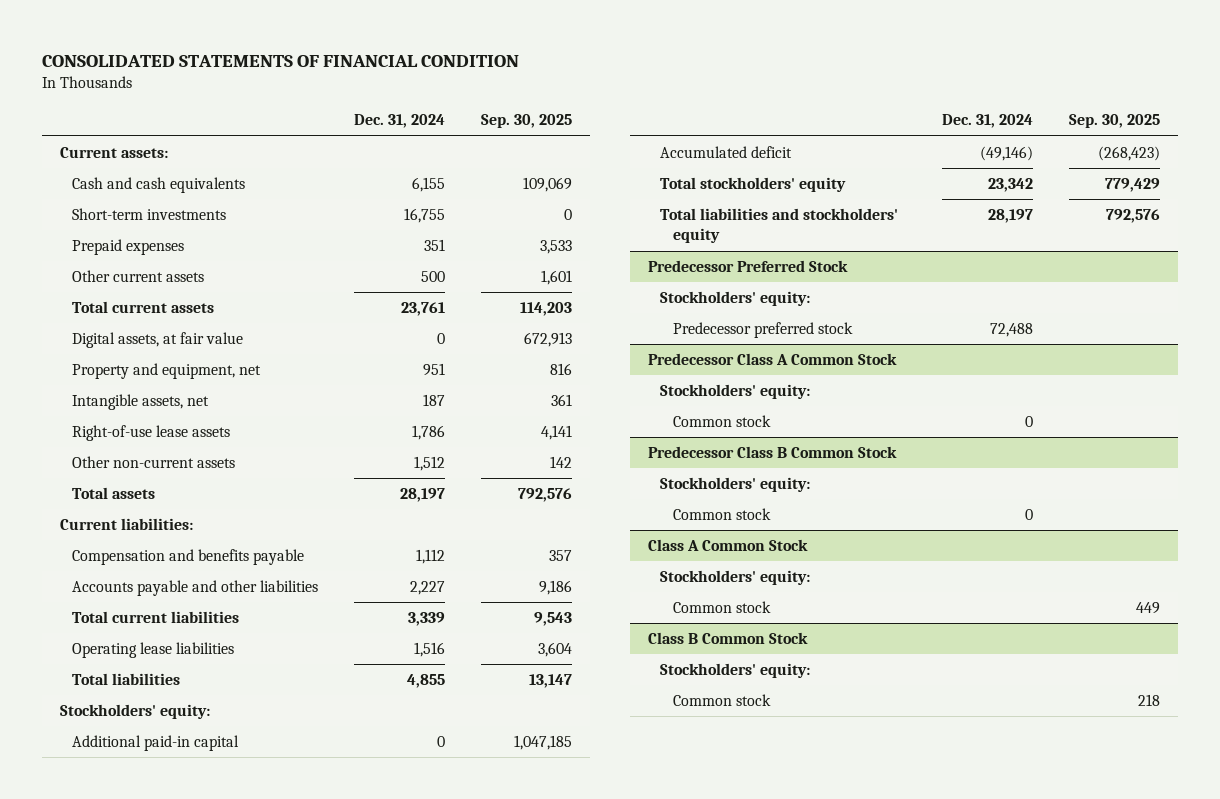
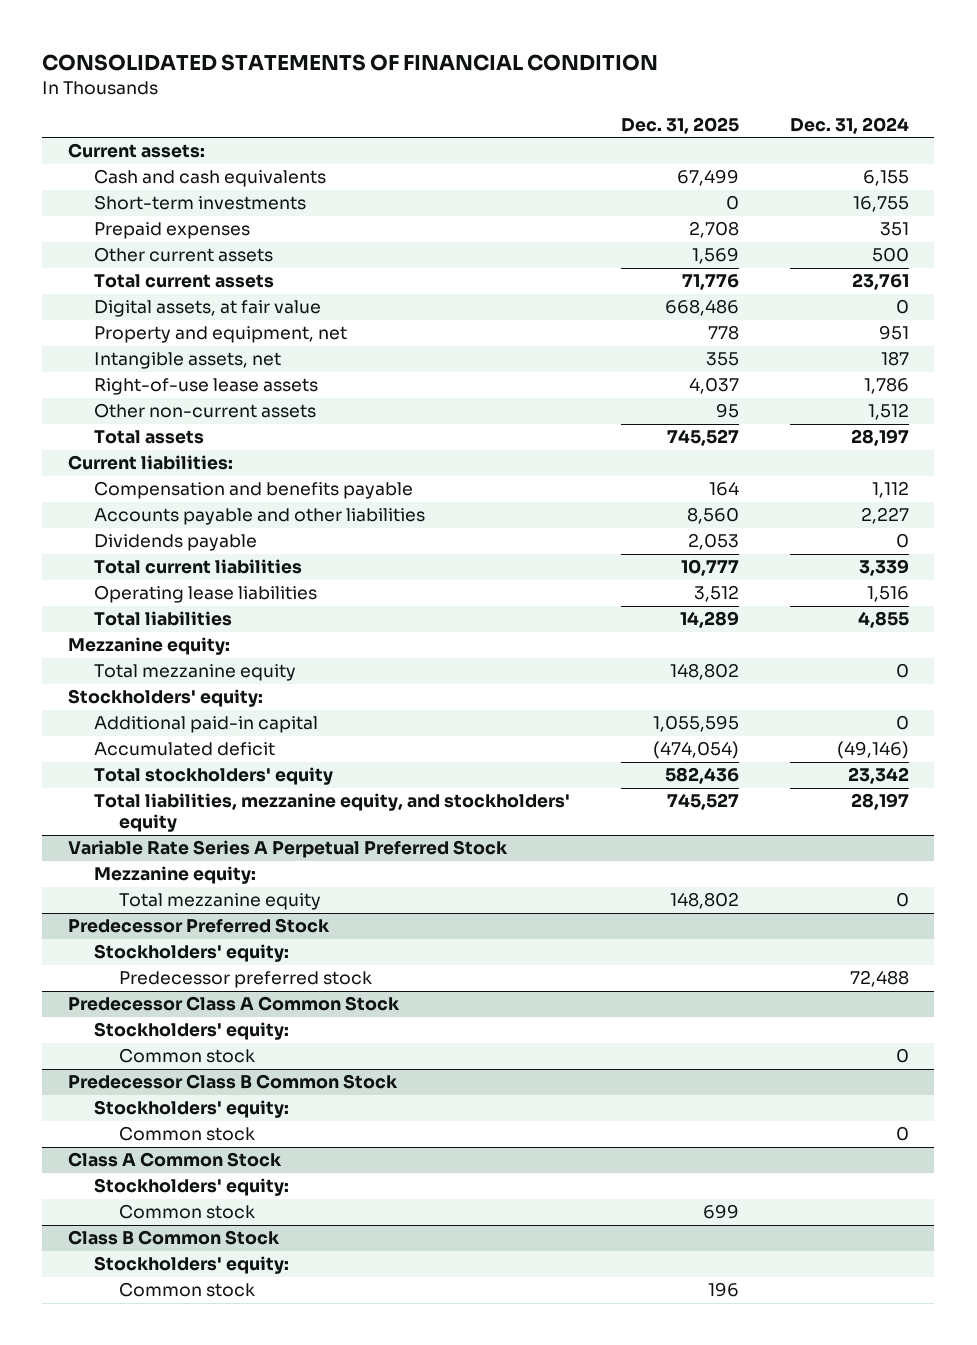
[481,114,573,129] Sep. 30, 2025 -> none
none -> [620,116,739,134] Dec. 31, 2025
none -> [93,534,257,552] Dividends payable
none -> [67,637,230,656] Mezzanine equity:
none -> [93,664,296,682] Total mezzanine equity
[660,208,899,244] Total liabilities and stockholders' equity -> [93,793,570,833] Total liabilities, mezzanine equity, and stockholders' equity
none -> [67,840,508,859] Variable Rate Series A Perpetual Preferred Stock
none -> [93,866,256,885] Mezzanine equity:
none -> [119,893,322,911] Total mezzanine equity

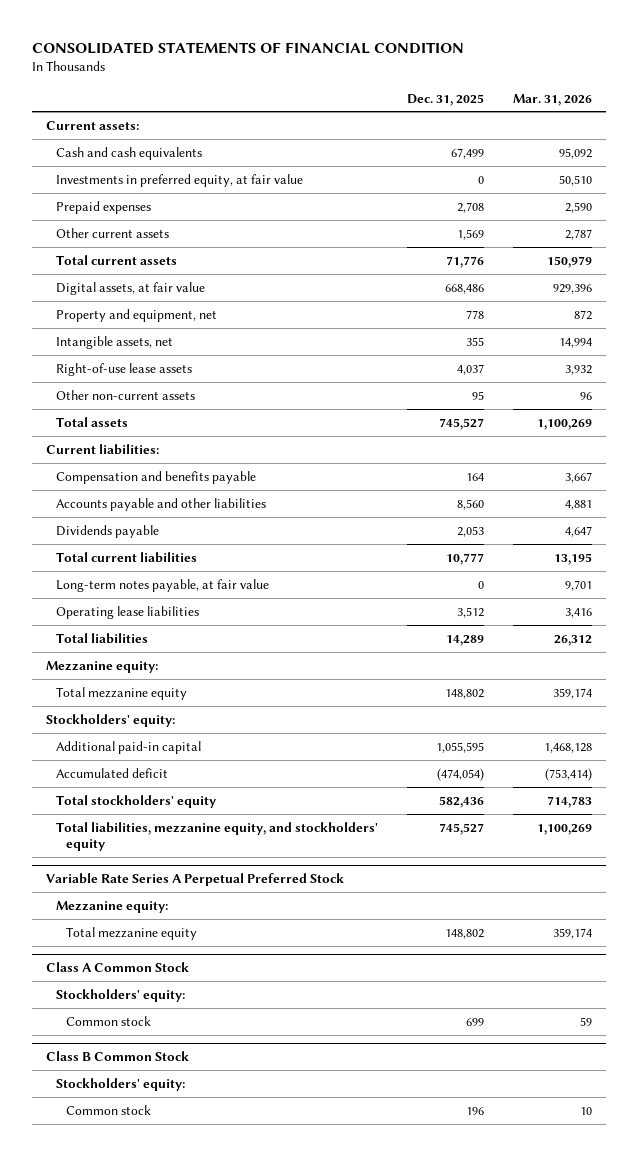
[789,116,909,134] Dec. 31, 2024 -> none
none -> [512,93,592,106] Mar. 31, 2026
[93,195,306,211] Short-term investments -> none
none -> [56,173,304,187] Investments in preferred equity, at fair value
none -> [56,578,270,592] Long-term notes payable, at fair value
[67,918,330,934] Predecessor Preferred Stock -> none
[93,944,289,963] Stockholders' equity: -> none
[119,971,373,989] Predecessor preferred stock -> none
[67,996,400,1012] Predecessor Class A Common Stock -> none
[93,1022,289,1041] Stockholders' equity: -> none
[119,1048,256,1064] Common stock -> none
[67,1074,398,1090] Predecessor Class B Common Stock -> none
[93,1100,289,1119] Stockholders' equity: -> none
[119,1126,256,1142] Common stock -> none

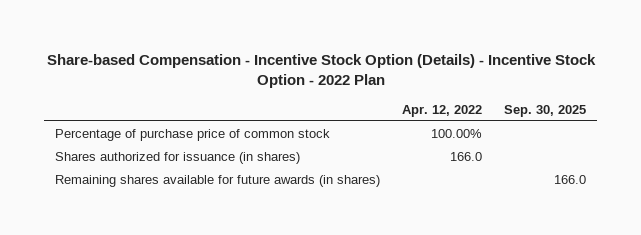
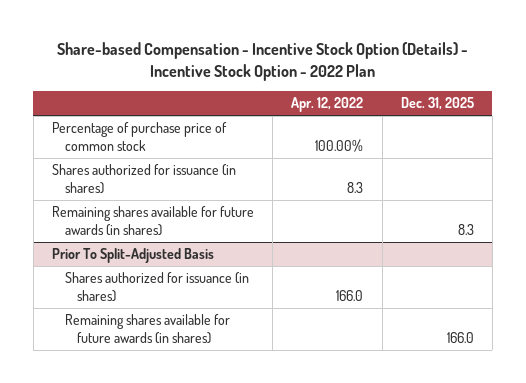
[503,104,586,117] Sep. 30, 2025 -> none
none -> [400,97,474,111] Dec. 31, 2025
none -> [52,164,237,194] Shares authorized for issuance (in shares)
none -> [52,206,255,236] Remaining shares available for future awards (in shares)
none -> [52,248,215,264] Prior To Split-Adjusted Basis

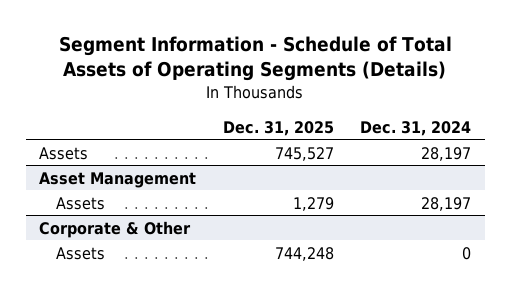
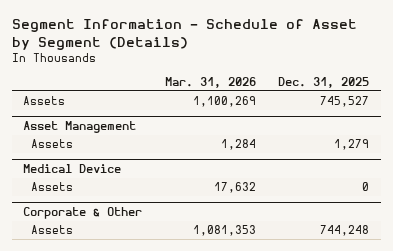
[59,35,453,82] Segment Information - Schedule of Total Assets of Operating Segments (Details) -> [12,19,358,50] Segment Information - Schedule of Asset by Segment (Details)
[360,120,472,136] Dec. 31, 2024 -> none
none -> [164,76,256,88] Mar. 31, 2026
none -> [23,163,122,173] Medical Device
none -> [31,182,74,192] Assets

